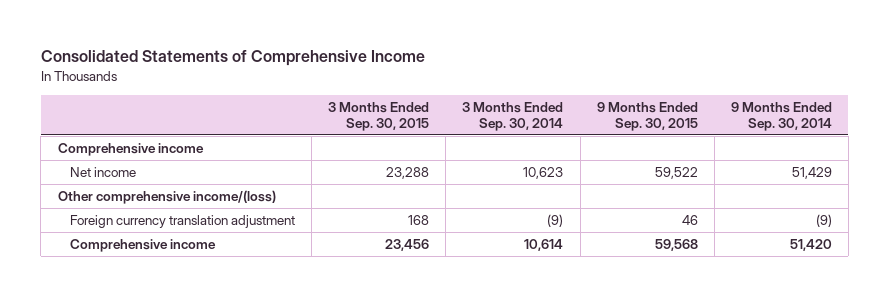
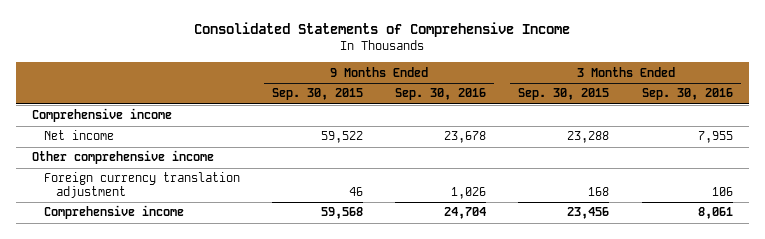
[462,101,564,131] 3 Months Ended Sep. 30, 2014 -> none
[730,101,832,131] 9 Months Ended Sep. 30, 2014 -> none
none -> [395,88,487,101] Sep. 30, 2016
none -> [641,88,733,101] Sep. 30, 2016
[57,190,276,205] Other comprehensive income/(loss) -> [31,150,214,165] Other comprehensive income

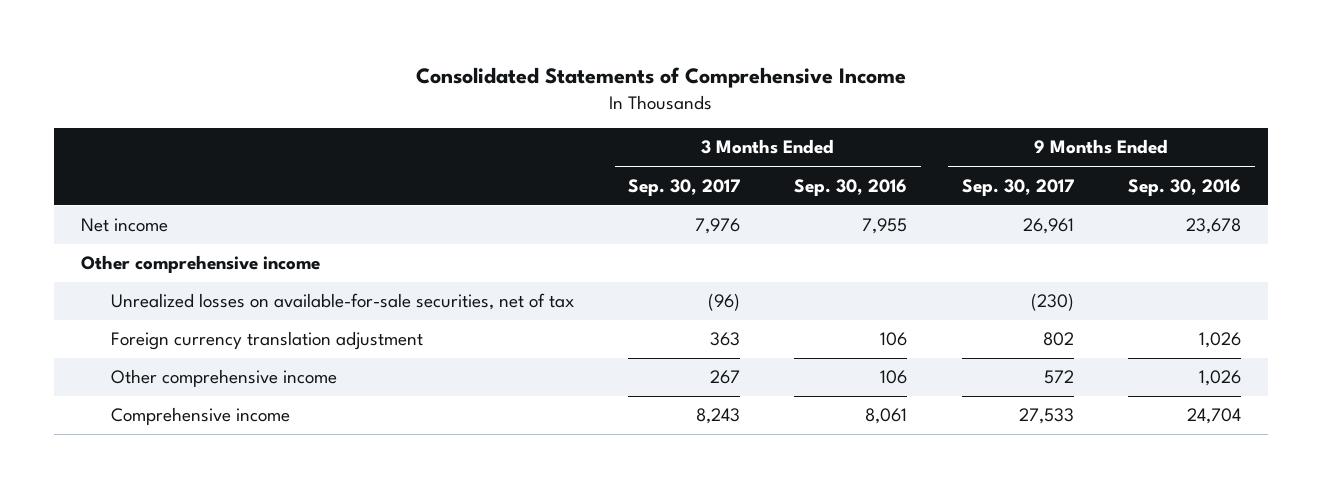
[271,88,363,101] Sep. 30, 2015 -> none
[518,88,610,101] Sep. 30, 2015 -> none
none -> [628,178,741,196] Sep. 30, 2017
none -> [961,178,1074,196] Sep. 30, 2017
[31,108,172,123] Comprehensive income -> none
none -> [110,293,574,311] Unrealized losses on available-for-sale securities, net of tax
none -> [110,369,337,388] Other comprehensive income

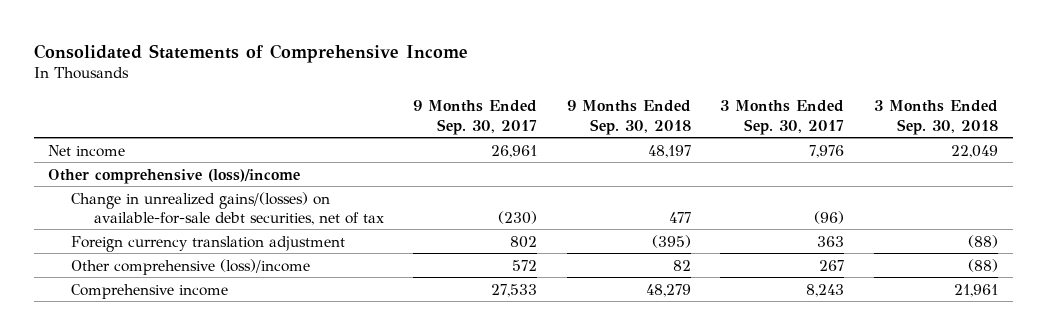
[794,178,908,196] Sep. 30, 2016 -> none
[1128,178,1242,196] Sep. 30, 2016 -> none
none -> [566,100,691,135] 9 Months Ended Sep. 30, 2018
none -> [873,100,998,135] 3 Months Ended Sep. 30, 2018
[80,255,320,274] Other comprehensive income -> [48,168,301,184] Other comprehensive (loss)/income
[110,293,574,311] Unrealized losses on available-for-sale securities, net of tax -> [71,191,384,225] Change in unrealized gains/(losses) on available-for-sale debt securities, net of tax
[110,369,337,388] Other comprehensive income -> [71,258,311,275] Other comprehensive (loss)/income

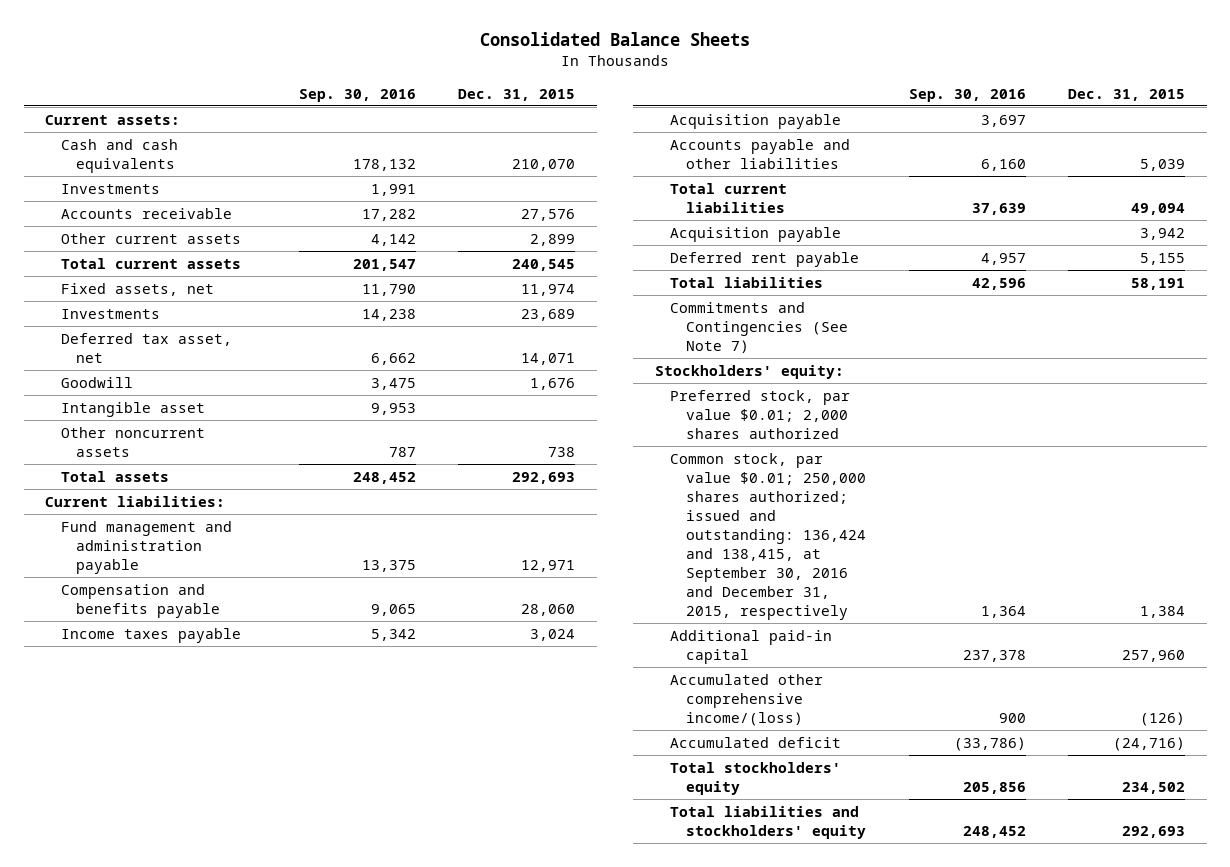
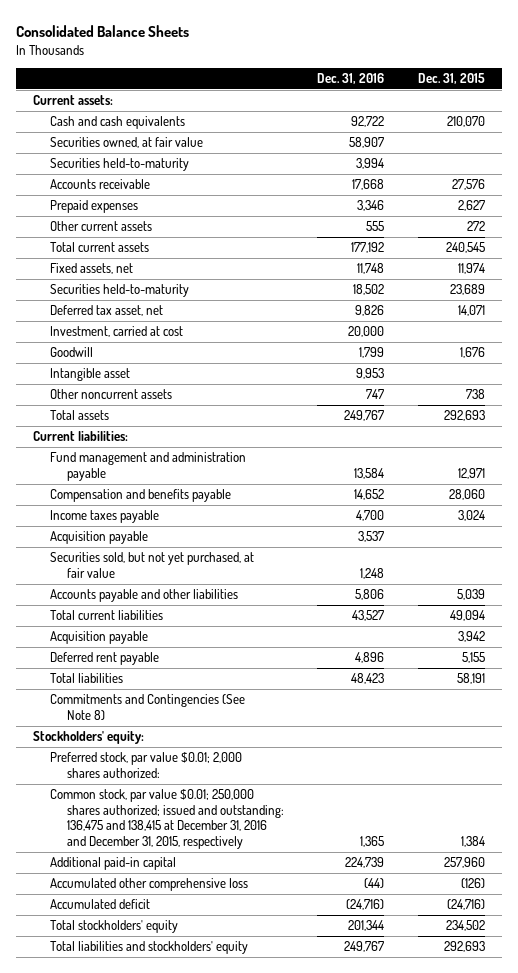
[298,88,416,102] Sep. 30, 2016 -> none
none -> [317,73,385,85] Dec. 31, 2016
none -> [49,137,203,149] Securities owned, at fair value
[60,183,160,194] Investments -> [49,158,189,172] Securities held-to-maturity
none -> [49,200,138,214] Prepaid expenses
[530,233,576,246] 2,899 -> [467,221,486,232] 272
[60,308,160,319] Investments -> [49,284,189,298] Securities held-to-maturity
none -> [49,326,183,338] Investment, carried at cost
none -> [49,552,254,578] Securities sold, but not yet purchased, at fair value
[670,301,849,353] Commitments and Contingencies (See Note 7) -> [49,694,245,720] Commitments and Contingencies (See Note 8)
[670,389,851,439] Preferred stock, par value $0.01; 2,000 shares authorized -> [49,752,242,778] Preferred stock, par value $0.01; 2,000 shares authorized:
[670,452,867,621] Common stock, par value $0.01; 250,000 shares authorized; issued and outstanding: 136,424 and 138,415, at September 30, 2016 and December 31, 2015, respectively -> [49,789,284,849] Common stock, par value $0.01; 250,000 shares authorized; issued and outstanding: 136,475 and 138,415 at December 31, 2016 and December 31, 2015, respectively
[670,673,824,726] Accumulated other comprehensive income/(loss) -> [49,878,248,892] Accumulated other comprehensive loss

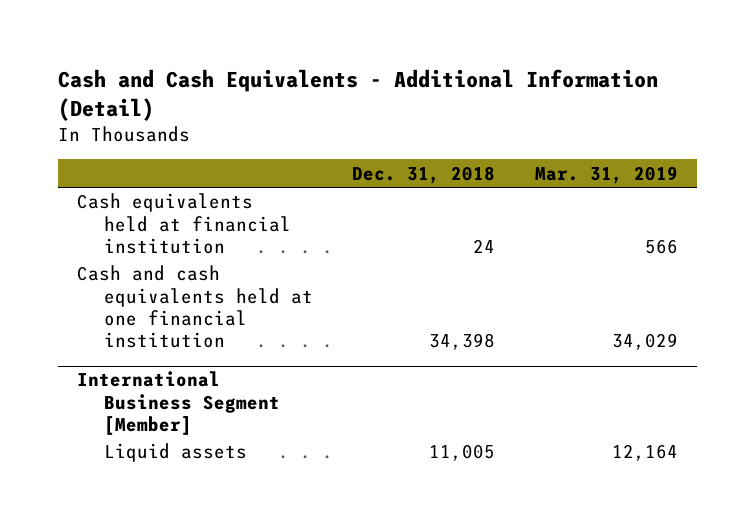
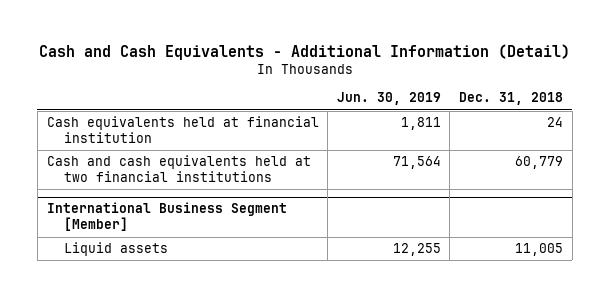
[534,165,678,184] Mar. 31, 2019 -> none
none -> [336,92,441,106] Jun. 30, 2019
[77,265,314,349] Cash and cash equivalents held at one financial institution -> [46,155,311,183] Cash and cash equivalents held at two financial institutions
[429,333,496,351] 34,398 -> [515,156,564,170] 60,779

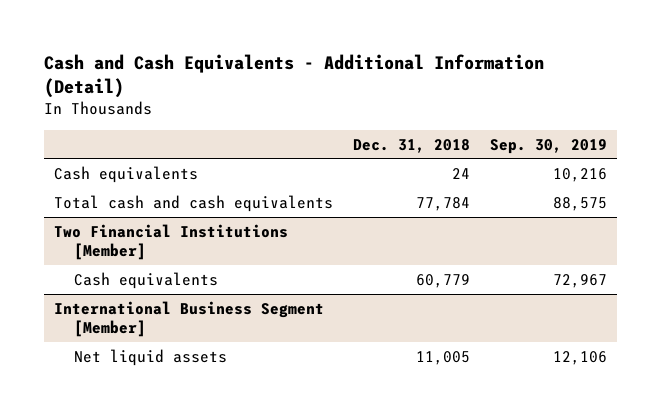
[336,92,441,106] Jun. 30, 2019 -> none
none -> [490,138,608,154] Sep. 30, 2019
[46,116,319,144] Cash equivalents held at financial institution -> [54,165,199,183] Cash equivalents
[46,155,311,183] Cash and cash equivalents held at two financial institutions -> [54,194,334,212] Total cash and cash equivalents
[515,156,564,170] 60,779 -> [416,196,471,211] 77,784
none -> [54,223,289,260] Two Financial Institutions [Member]
none -> [73,271,218,289] Cash equivalents
[64,242,169,257] Liquid assets -> [73,348,227,366] Net liquid assets

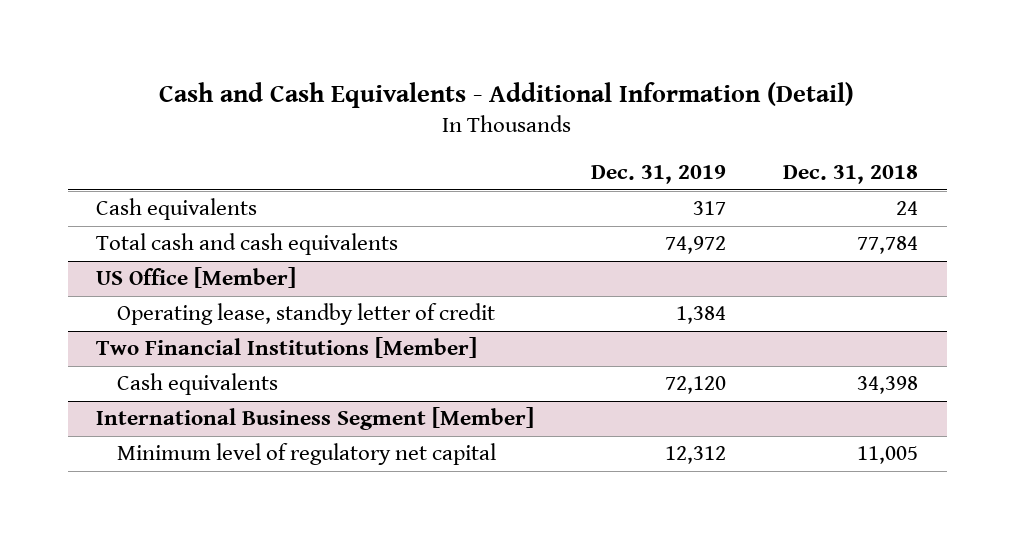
[490,138,608,154] Sep. 30, 2019 -> none
none -> [591,165,727,185] Dec. 31, 2019
none -> [96,267,297,289] US Office [Member]
none -> [116,303,495,326] Operating lease, standby letter of credit
[416,273,471,288] 60,779 -> [857,376,919,395] 34,398
[73,348,227,366] Net liquid assets -> [116,443,496,466] Minimum level of regulatory net capital

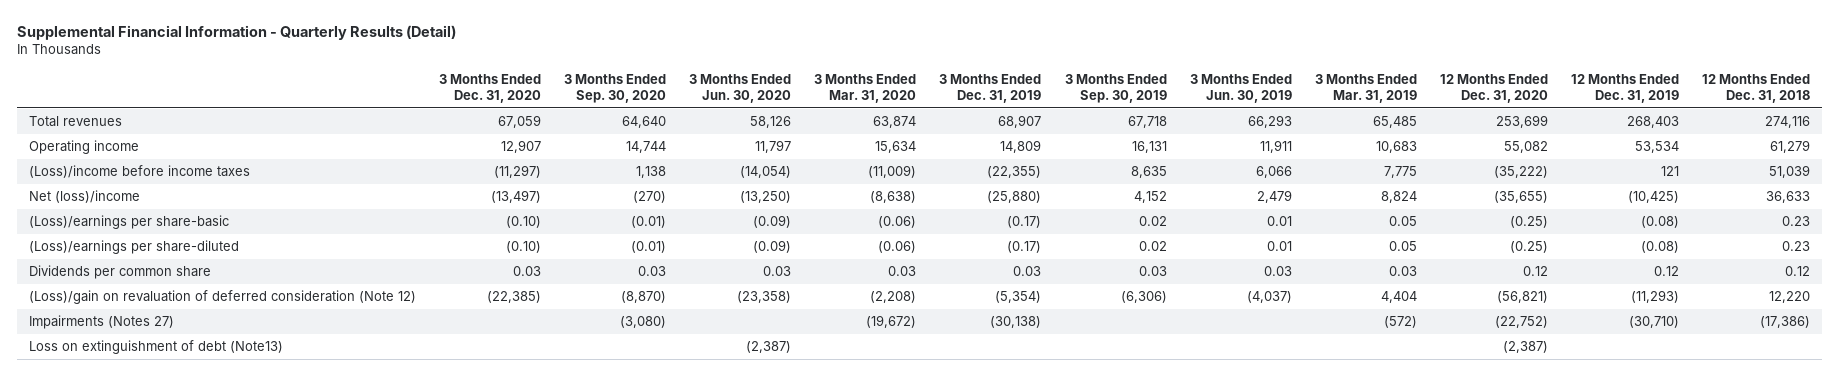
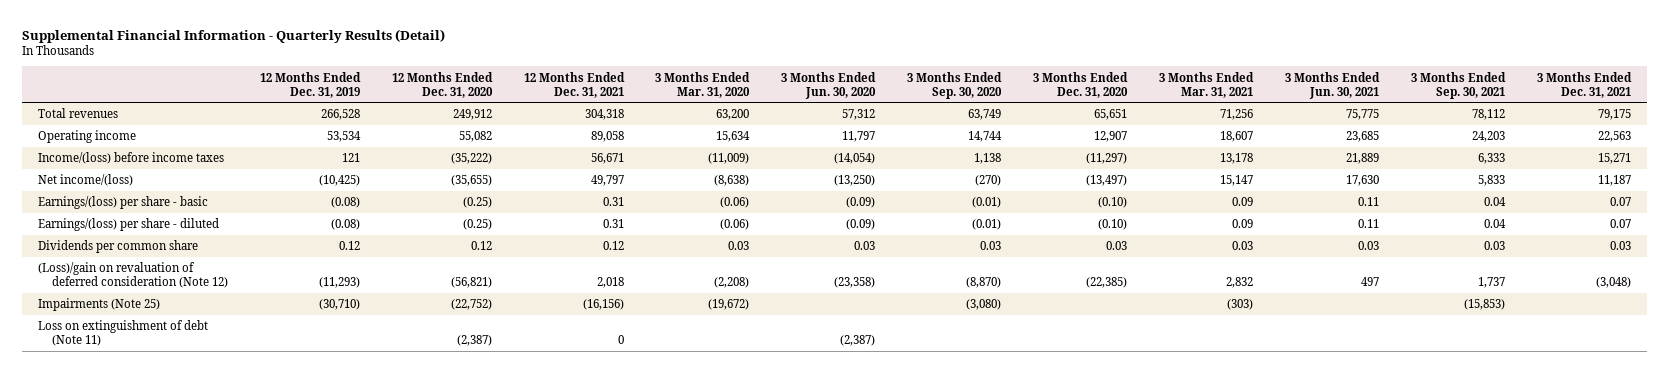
[939,74,1042,103] 3 Months Ended Dec. 31, 2019 -> none
[1064,74,1167,103] 3 Months Ended Sep. 30, 2019 -> none
[1189,74,1292,103] 3 Months Ended Jun. 30, 2019 -> none
[1314,74,1417,103] 3 Months Ended Mar. 31, 2019 -> none
[1702,74,1811,103] 12 Months Ended Dec. 31, 2018 -> none
none -> [523,71,625,98] 12 Months Ended Dec. 31, 2021
none -> [1159,71,1255,98] 3 Months Ended Mar. 31, 2021
none -> [1284,71,1380,99] 3 Months Ended Jun. 30, 2021
none -> [1410,71,1506,99] 3 Months Ended Sep. 30, 2021
none -> [1536,71,1632,98] 3 Months Ended Dec. 31, 2021
[497,115,541,129] 67,059 -> [1094,109,1128,121] 65,651
[622,116,667,129] 64,640 -> [968,109,1002,121] 63,749
[750,116,792,129] 58,126 -> [842,109,876,121] 57,312
[873,116,917,129] 63,874 -> [716,109,750,121] 63,200
[1496,115,1549,129] 253,699 -> [452,109,492,121] 249,912
[1627,116,1680,129] 268,403 -> [320,109,360,121] 266,528
[28,165,250,179] (Loss)/income before income taxes -> [37,152,224,165] Income/(loss) before income taxes
[28,190,140,204] Net (loss)/income -> [37,174,133,187] Net income/(loss)
[28,215,229,230] (Loss)/earnings per share-basic -> [37,196,208,210] Earnings/(loss) per share - basic
[28,240,239,255] (Loss)/earnings per share-diluted -> [37,218,219,232] Earnings/(loss) per share - diluted
[28,315,174,330] Impairments (Notes 27) -> [37,298,160,312] Impairments (Note 25)
[28,340,283,355] Loss on extinguishment of debt (Note13) -> [37,320,208,347] Loss on extinguishment of debt (Note 11)

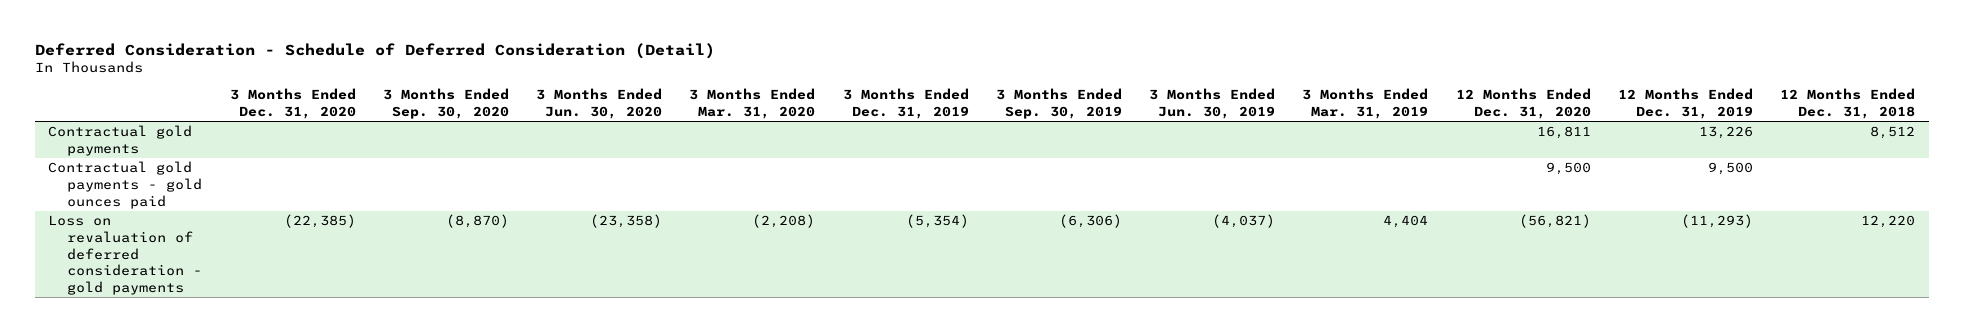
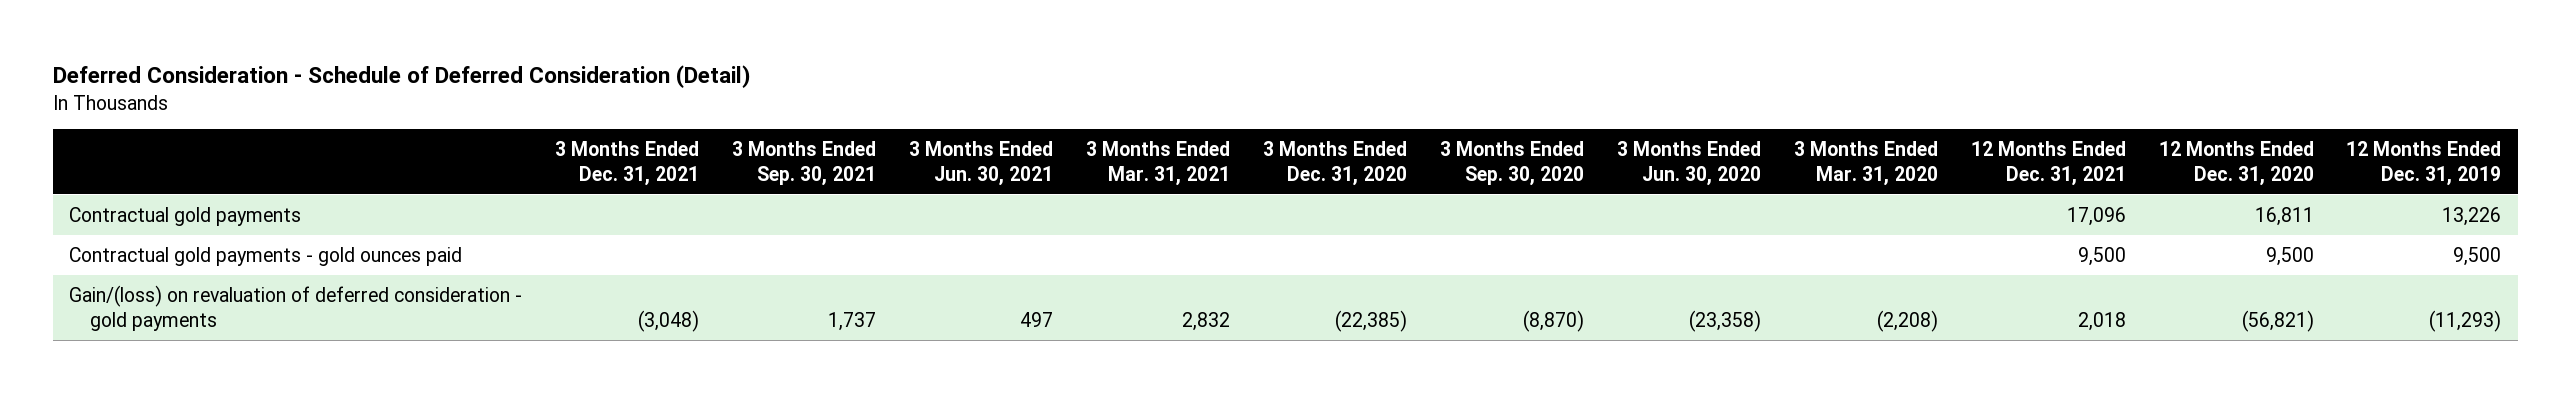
[842,88,969,119] 3 Months Ended Dec. 31, 2019 -> none
[995,88,1122,119] 3 Months Ended Sep. 30, 2019 -> none
[1149,88,1276,119] 3 Months Ended Jun. 30, 2019 -> none
[1302,88,1429,119] 3 Months Ended Mar. 31, 2019 -> none
[1780,88,1916,119] 12 Months Ended Dec. 31, 2018 -> none
none -> [555,141,700,186] 3 Months Ended Dec. 31, 2021
none -> [732,141,877,186] 3 Months Ended Sep. 30, 2021
none -> [909,141,1054,186] 3 Months Ended Jun. 30, 2021
none -> [1086,141,1231,186] 3 Months Ended Mar. 31, 2021
none -> [1970,141,2126,186] 12 Months Ended Dec. 31, 2021
[48,215,203,295] Loss on revaluation of deferred consideration - gold payments -> [69,284,523,331] Gain/(loss) on revaluation of deferred consideration - gold payments

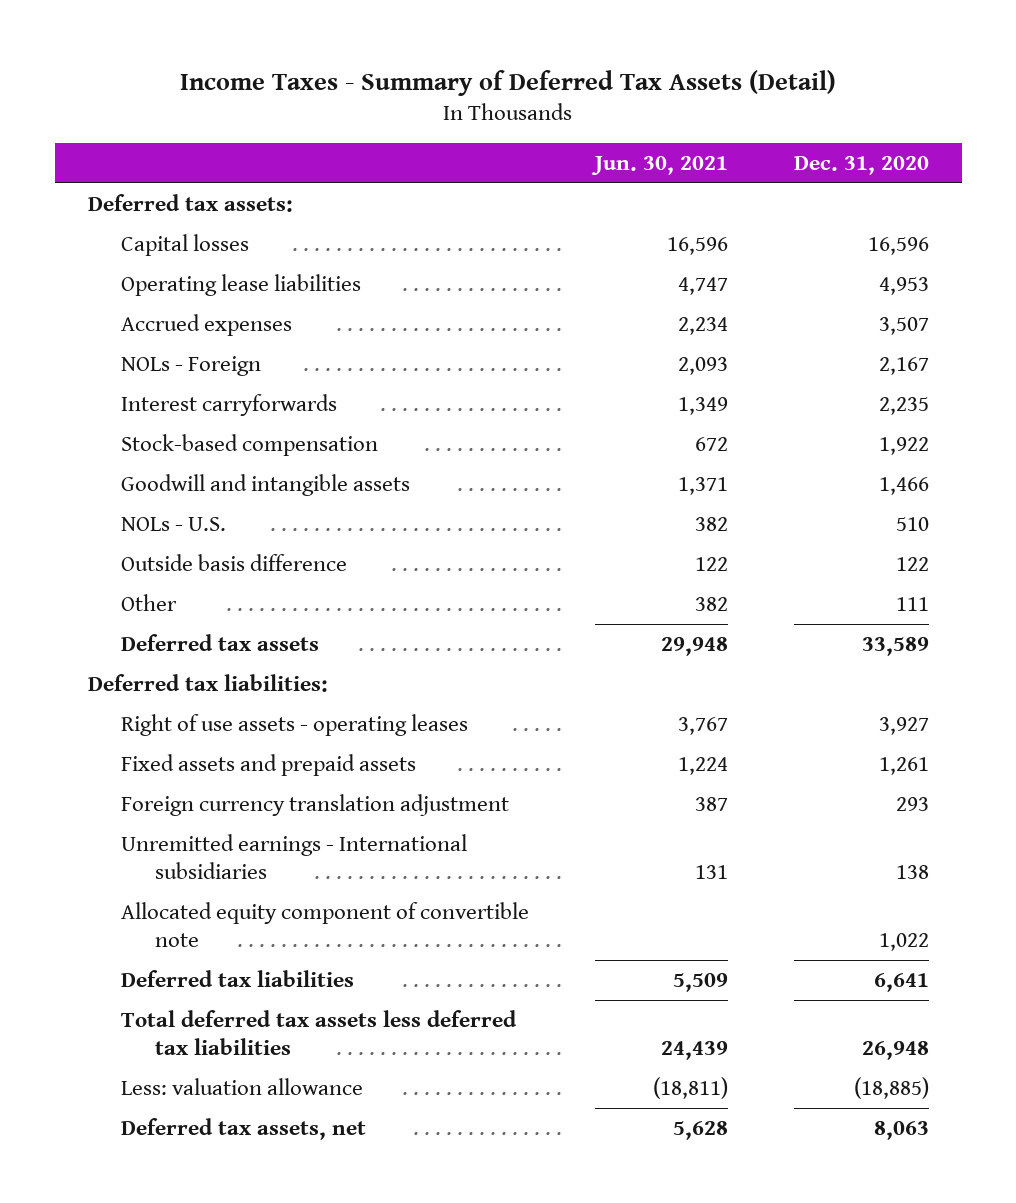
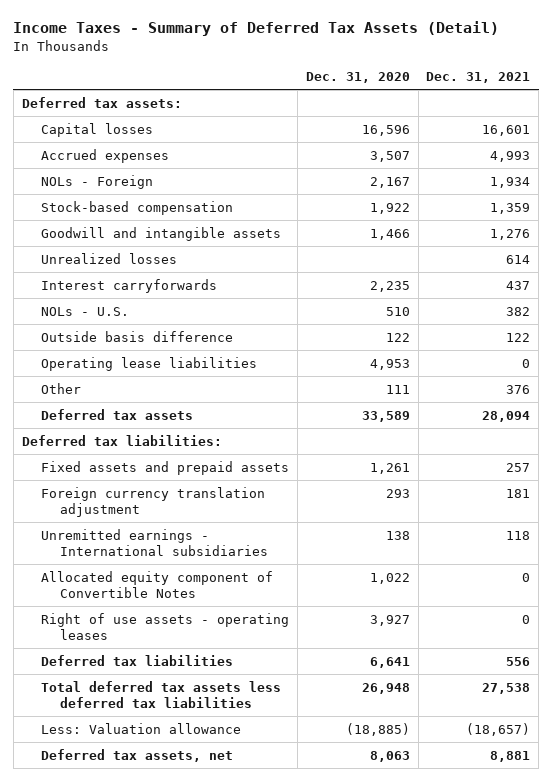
[591,155,729,175] Jun. 30, 2021 -> none
none -> [426,72,531,84] Dec. 31, 2021
none -> [40,252,177,264] Unrealized losses
[121,393,338,416] Interest carryforwards -> [40,278,217,293] Interest carryforwards
[121,273,362,296] Operating lease liabilities -> [40,356,257,371] Operating lease liabilities
[121,901,530,948] Allocated equity component of convertible note -> [40,570,273,598] Allocated equity component of Convertible Notes
[121,713,469,736] Right of use assets - operating leases -> [40,612,289,640] Right of use assets - operating leases
[121,1077,364,1095] Less: valuation allowance -> [40,722,241,734] Less: Valuation allowance

